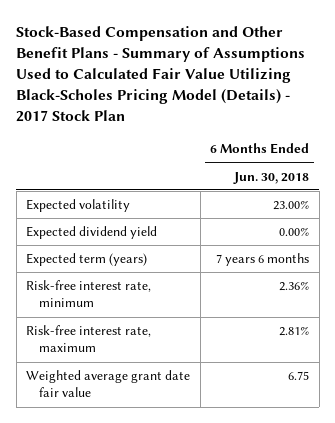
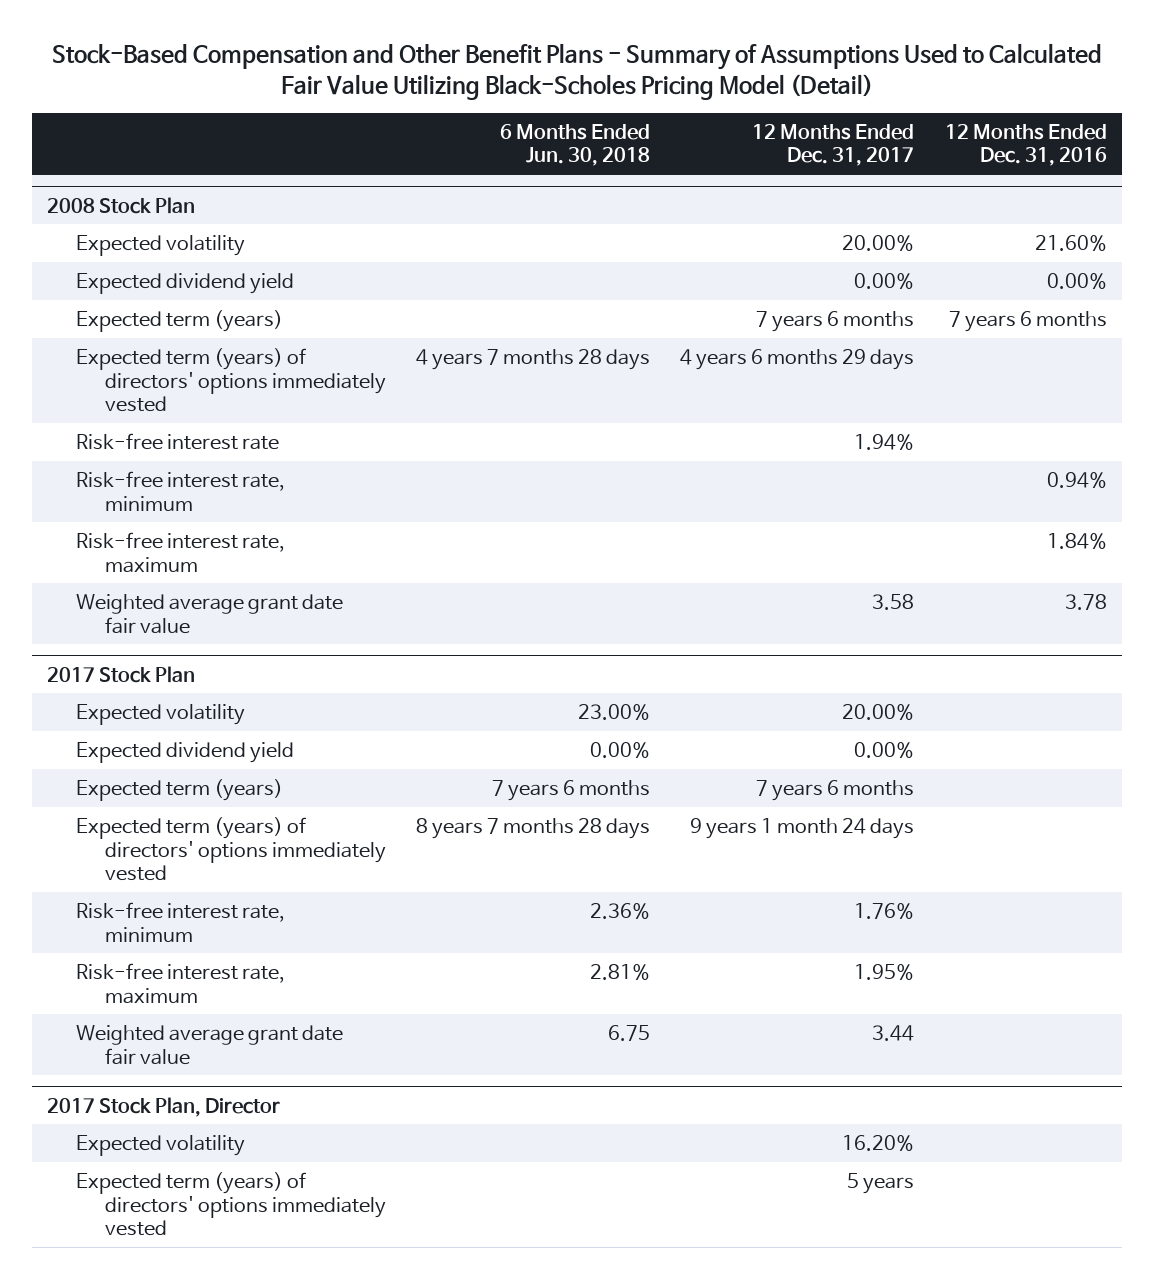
[16,26,306,123] Stock-Based Compensation and Other Benefit Plans - Summary of Assumptions Used to Calculated Fair Value Utilizing Black-Scholes Pricing Model (Details) - 2017 Stock Plan -> [51,43,1102,101] Stock-Based Compensation and Other Benefit Plans - Summary of Assumptions Used to Calculated Fair Value Utilizing Black-Scholes Pricing Model (Detail)
none -> [752,123,915,167] 12 Months Ended Dec. 31, 2017
none -> [944,123,1107,167] 12 Months Ended Dec. 31, 2016
none -> [46,196,195,214] 2008 Stock Plan
none -> [75,234,245,256] Expected volatility
none -> [75,272,294,294] Expected dividend yield
none -> [75,309,283,332] Expected term (years)
none -> [75,347,386,413] Expected term (years) of directors' options immediately vested
none -> [75,432,279,450] Risk-free interest rate
none -> [75,470,285,511] Risk-free interest rate, minimum
none -> [75,531,285,573] Risk-free interest rate, maximum
none -> [75,593,343,634] Weighted average grant date fair value
none -> [46,665,195,683] 2017 Stock Plan
none -> [75,816,386,882] Expected term (years) of directors' options immediately vested
none -> [46,1096,280,1117] 2017 Stock Plan, Director
none -> [75,1134,245,1156] Expected volatility
none -> [75,1171,386,1237] Expected term (years) of directors' options immediately vested

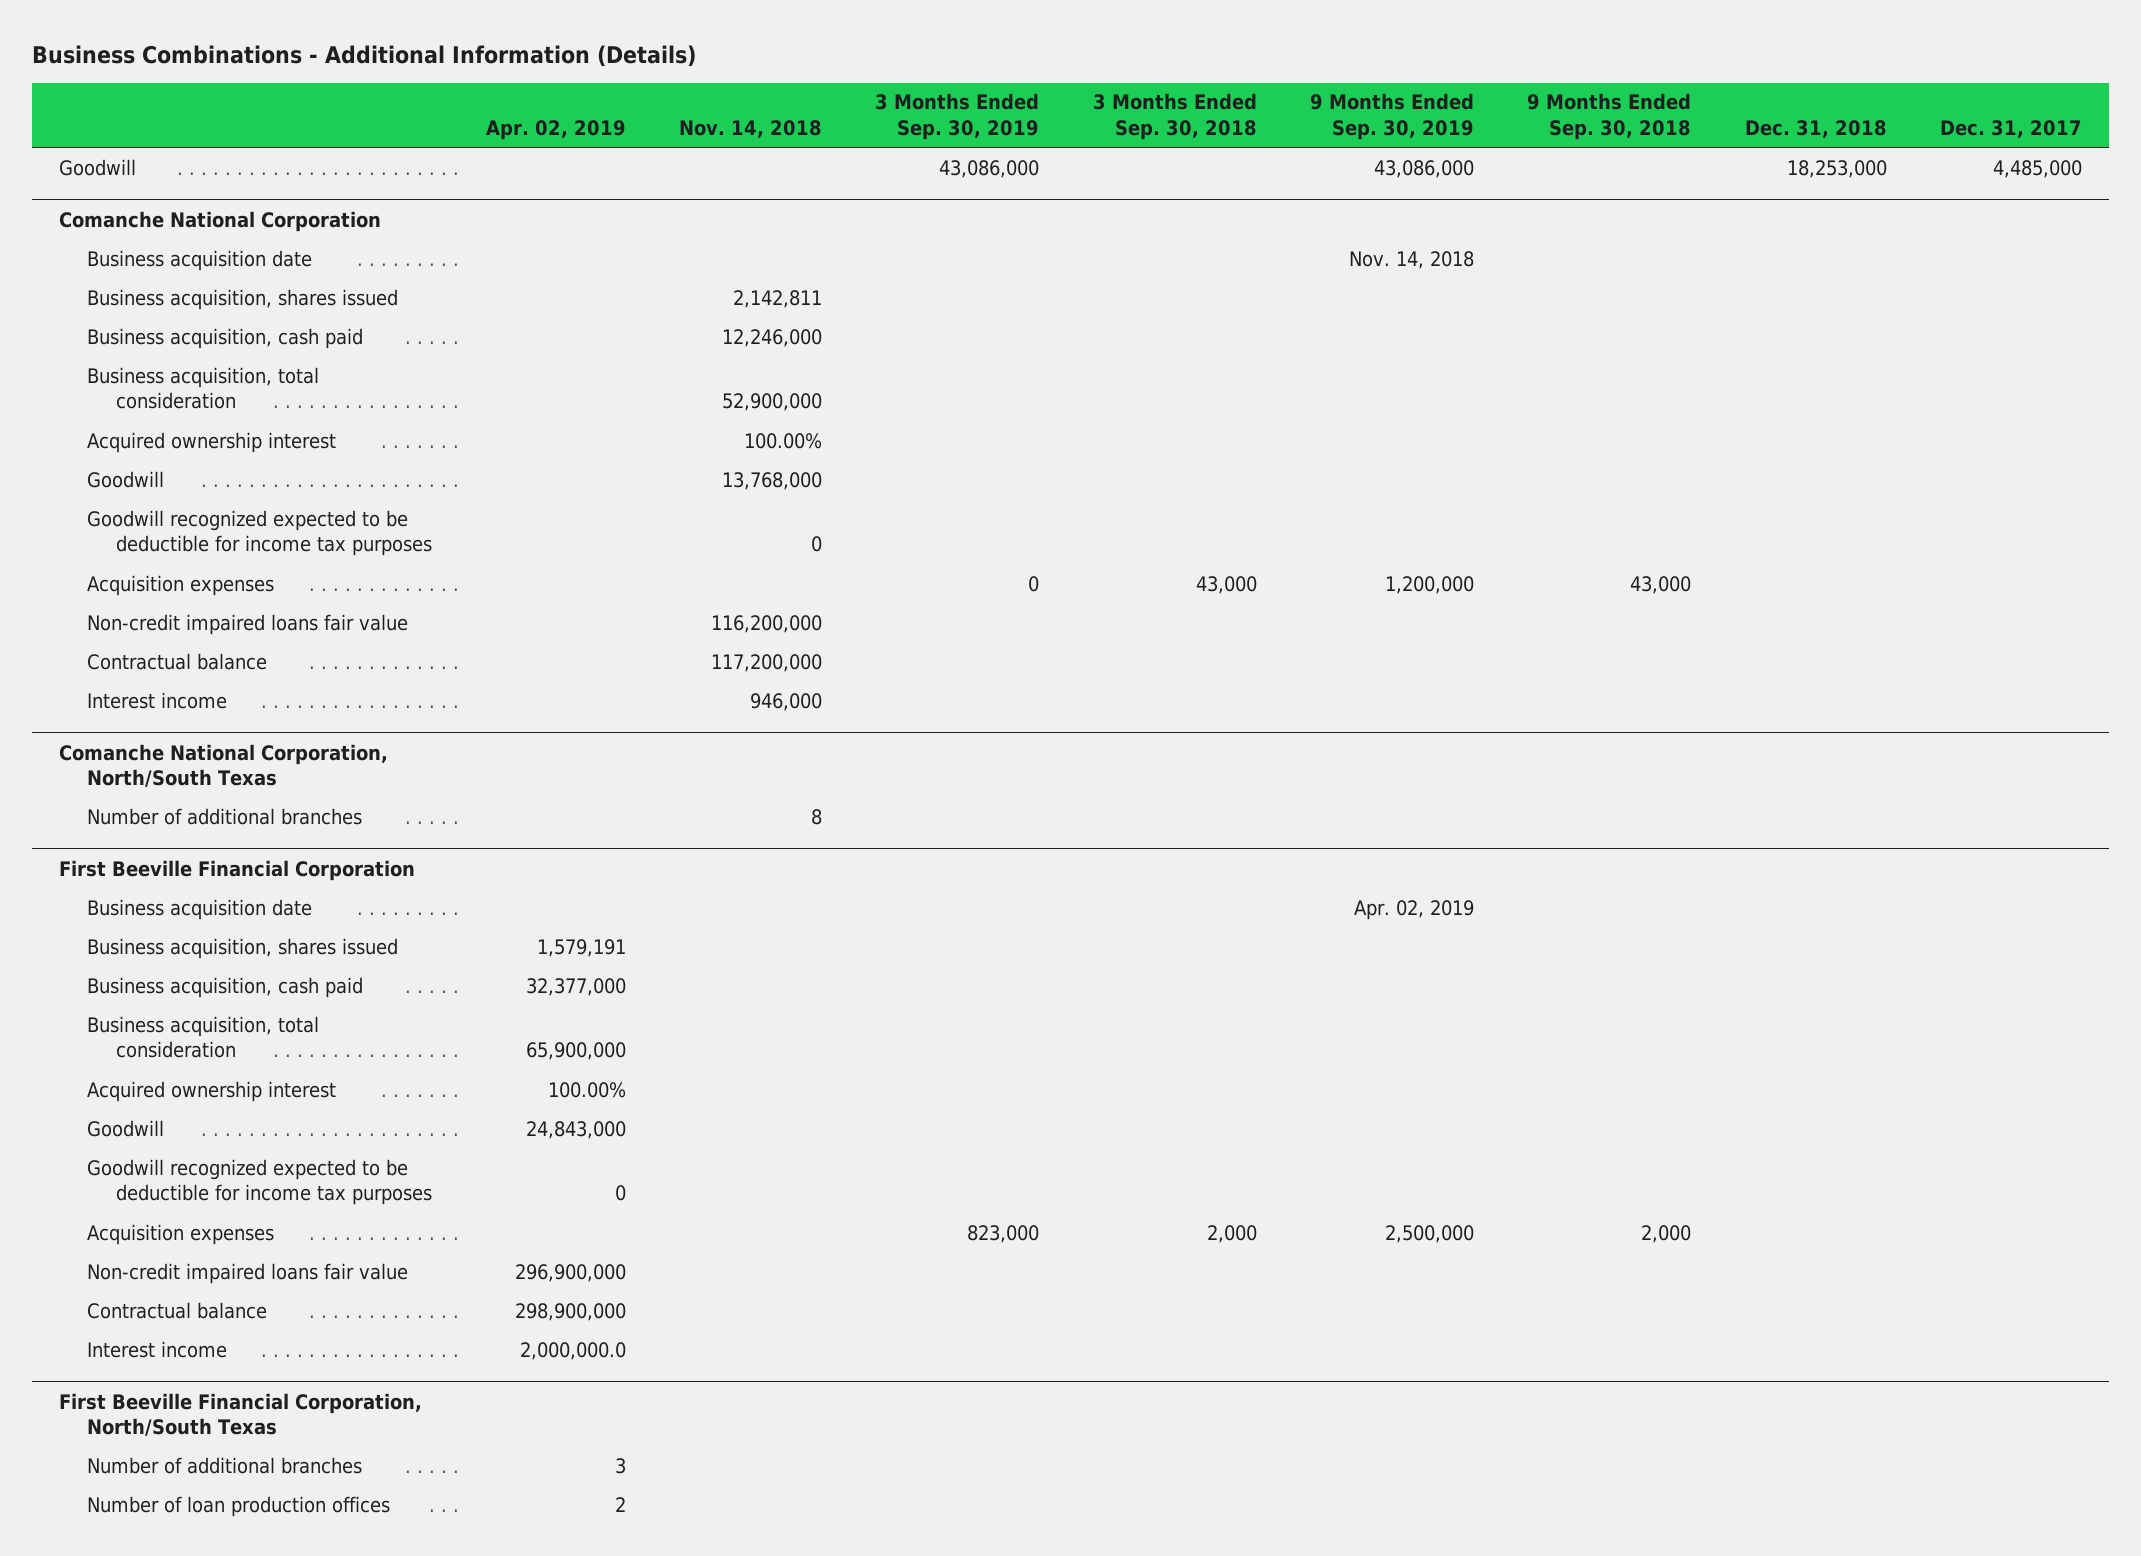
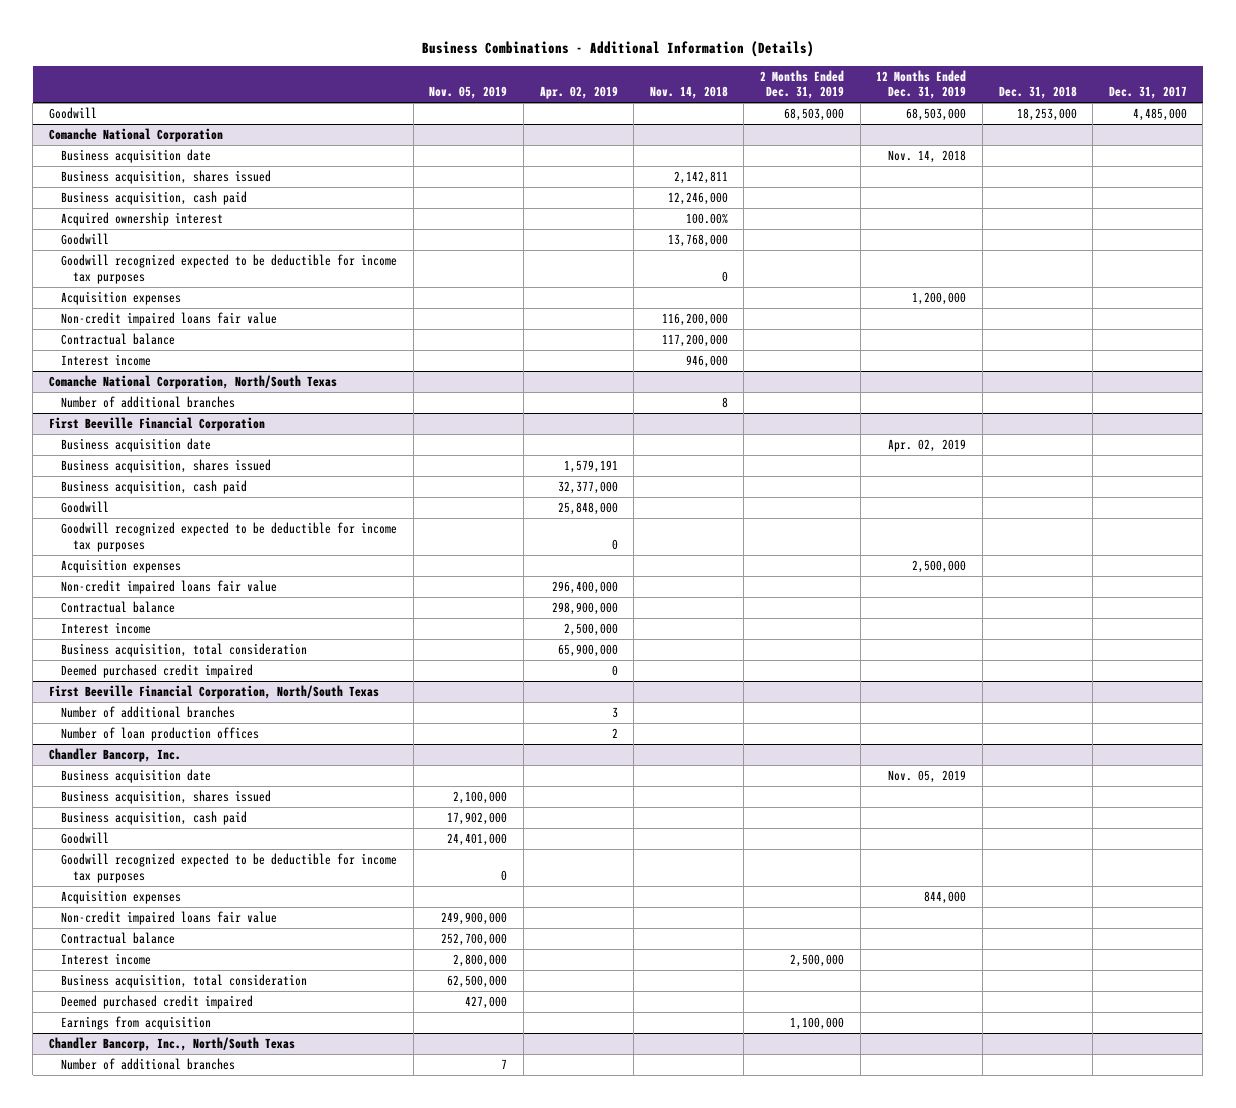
[875,93,1040,140] 3 Months Ended Sep. 30, 2019 -> none
[1092,93,1257,140] 3 Months Ended Sep. 30, 2018 -> none
[1309,93,1474,140] 9 Months Ended Sep. 30, 2019 -> none
[1527,93,1692,140] 9 Months Ended Sep. 30, 2018 -> none
none -> [429,86,508,100] Nov. 05, 2019
none -> [760,69,845,100] 2 Months Ended Dec. 31, 2019
none -> [876,69,967,100] 12 Months Ended Dec. 31, 2019
[87,366,320,410] Business acquisition, total consideration -> none
[87,1080,337,1102] Acquired ownership interest -> none
[525,1120,626,1139] 24,843,000 -> [557,502,618,516] 25,848,000
[514,1263,626,1282] 296,900,000 -> [551,581,618,595] 296,400,000
[519,1341,626,1360] 2,000,000.0 -> [563,623,618,637] 2,500,000
[87,1015,320,1059] Business acquisition, total consideration -> [61,643,308,658] Business acquisition, total consideration
none -> [61,664,254,679] Deemed purchased credit impaired
none -> [49,748,182,763] Chandler Bancorp, Inc.
none -> [61,769,212,784] Business acquisition date
none -> [61,790,272,805] Business acquisition, shares issued
none -> [61,811,248,826] Business acquisition, cash paid
none -> [61,832,110,845] Goodwill
none -> [61,853,398,883] Goodwill recognized expected to be deductible for income tax purposes
none -> [61,890,182,905] Acquisition expenses
none -> [61,911,278,926] Non-credit impaired loans fair value
none -> [61,932,176,945] Contractual balance
none -> [61,953,152,966] Interest income
none -> [61,974,308,989] Business acquisition, total consideration
none -> [61,995,254,1010] Deemed purchased credit impaired
none -> [61,1016,212,1031] Earnings from acquisition
none -> [49,1037,296,1052] Chandler Bancorp, Inc., North/South Texas
none -> [61,1058,236,1071] Number of additional branches

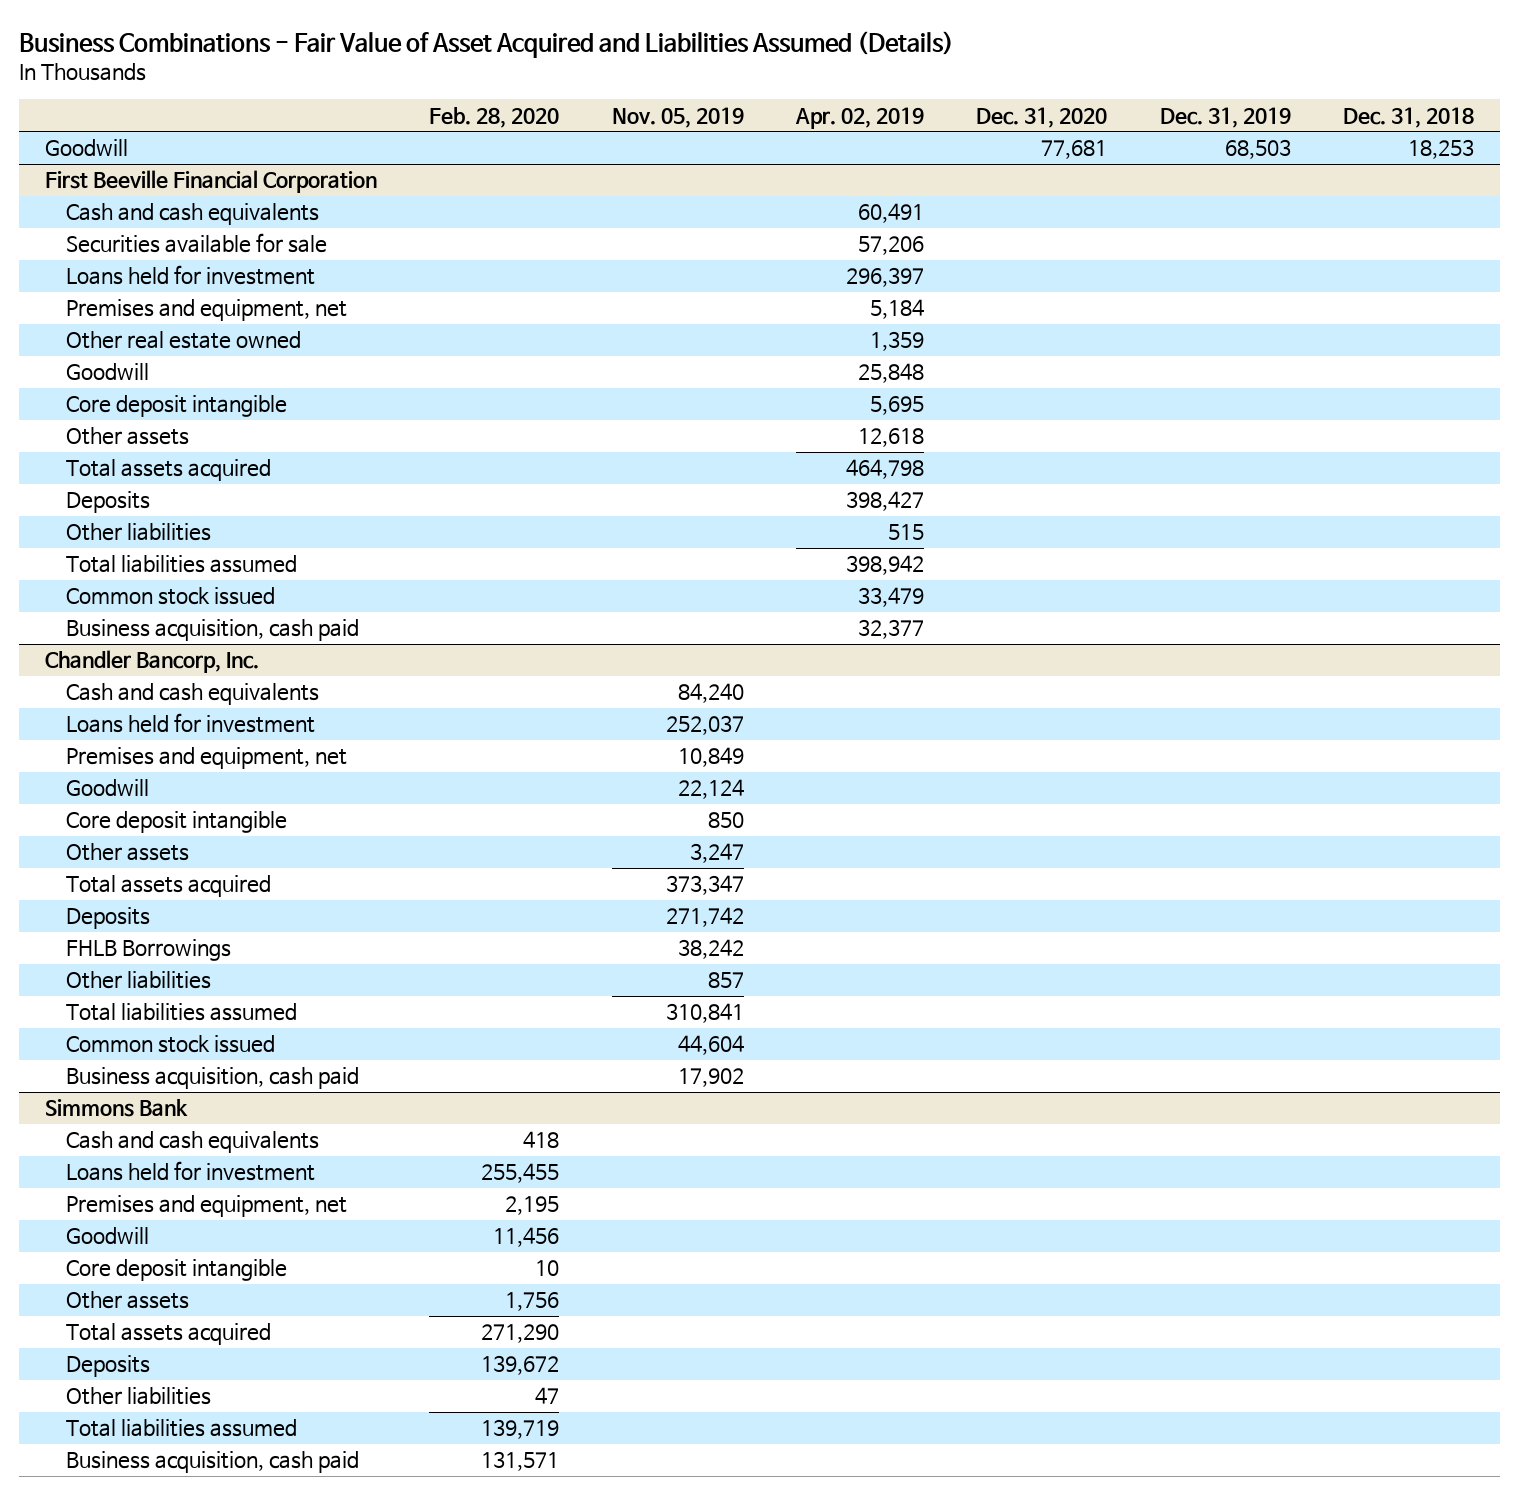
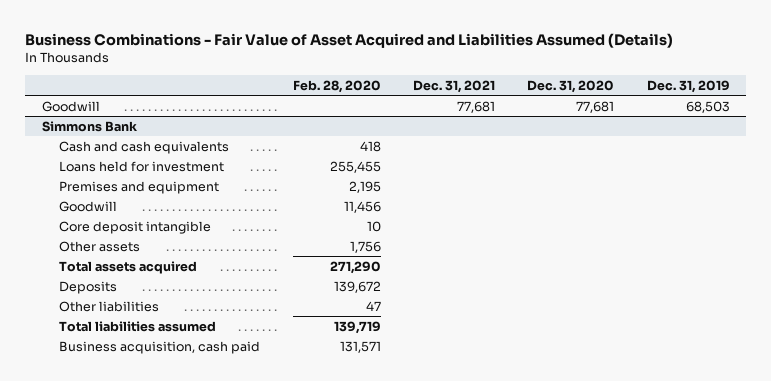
[611,106,744,128] Nov. 05, 2019 -> none
[795,106,925,129] Apr. 02, 2019 -> none
[1343,106,1475,128] Dec. 31, 2018 -> none
none -> [413,79,496,93] Dec. 31, 2021
[45,170,378,194] First Beeville Financial Corporation -> none
[65,203,319,226] Cash and cash equivalents -> none
[65,233,327,254] Securities available for sale -> none
[65,265,315,286] Loans held for investment -> none
[65,299,347,322] Premises and equipment, net -> none
[65,331,301,350] Other real estate owned -> none
[65,363,149,381] Goodwill -> none
[65,395,287,418] Core deposit intangible -> none
[65,427,189,446] Other assets -> none
[65,459,271,482] Total assets acquired -> none
[65,491,150,514] Deposits -> none
[65,523,211,542] Other liabilities -> none
[65,555,297,574] Total liabilities assumed -> none
[65,587,275,606] Common stock issued -> none
[65,619,359,642] Business acquisition, cash paid -> none
[45,650,260,674] Chandler Bancorp, Inc. -> none
[65,683,319,706] Cash and cash equivalents -> none
[65,713,315,734] Loans held for investment -> none
[65,747,347,770] Premises and equipment, net -> none
[65,779,149,797] Goodwill -> none
[65,811,287,834] Core deposit intangible -> none
[65,843,189,862] Other assets -> none
[65,875,271,898] Total assets acquired -> none
[65,907,150,930] Deposits -> none
[65,939,231,962] FHLB Borrowings -> none
[65,971,211,990] Other liabilities -> none
[65,1003,297,1022] Total liabilities assumed -> none
[65,1035,275,1054] Common stock issued -> none
[65,1067,359,1090] Business acquisition, cash paid -> none
[65,1195,347,1218] Premises and equipment, net -> [59,180,220,194] Premises and equipment

